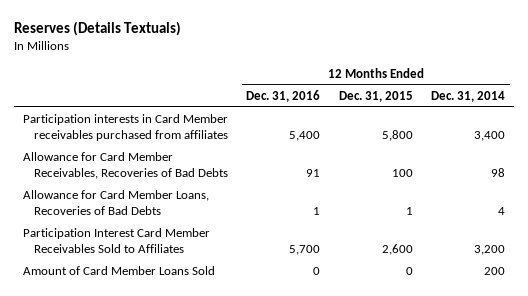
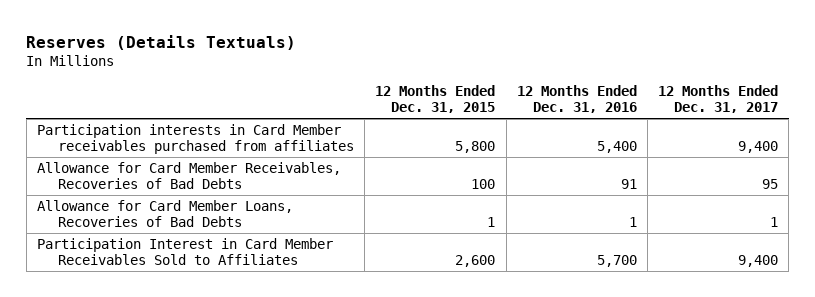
[430,90,505,102] Dec. 31, 2014 -> none
none -> [657,85,778,114] 12 Months Ended Dec. 31, 2017
[22,266,215,276] Amount of Card Member Loans Sold -> none
[22,228,210,253] Participation Interest Card Member Receivables Sold to Affiliates -> [37,238,334,266] Participation Interest in Card Member Receivables Sold to Affiliates

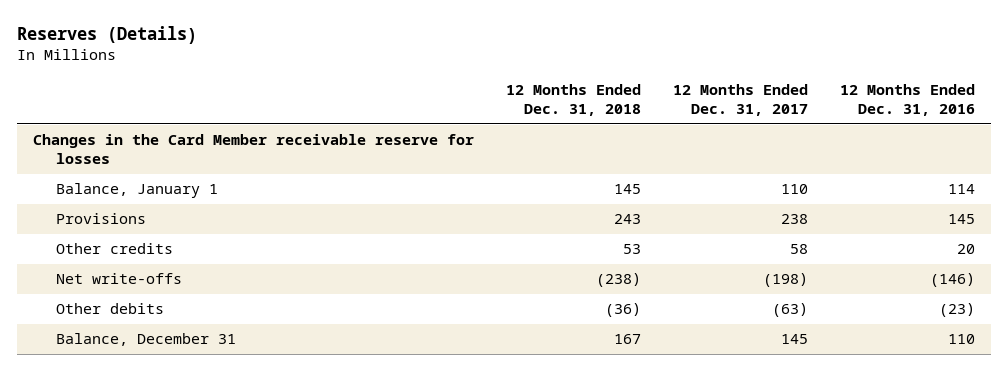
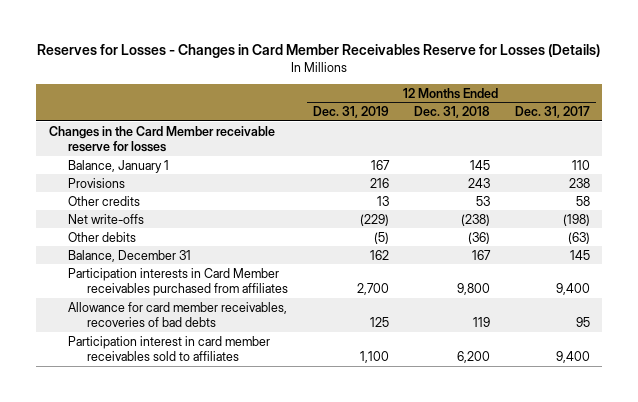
[17,26,198,45] Reserves (Details) -> [37,44,601,59] Reserves for Losses - Changes in Card Member Receivables Reserve for Losses (Details)
[839,84,975,117] 12 Months Ended Dec. 31, 2016 -> none
none -> [313,106,390,119] Dec. 31, 2019
none -> [67,267,289,297] Participation interests in Card Member receivables purchased from affiliates
none -> [67,301,287,328] Allowance for card member receivables, recoveries of bad debts
none -> [67,335,270,362] Participation interest in card member receivables sold to affiliates

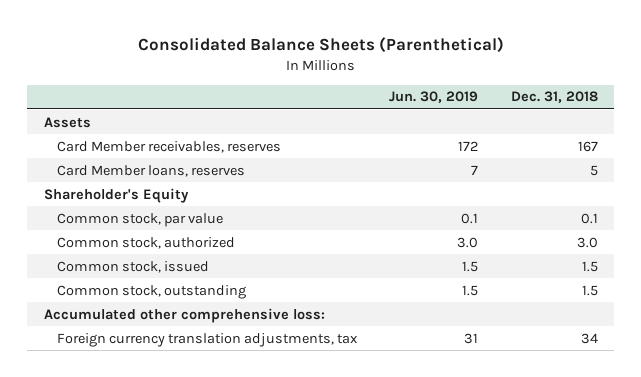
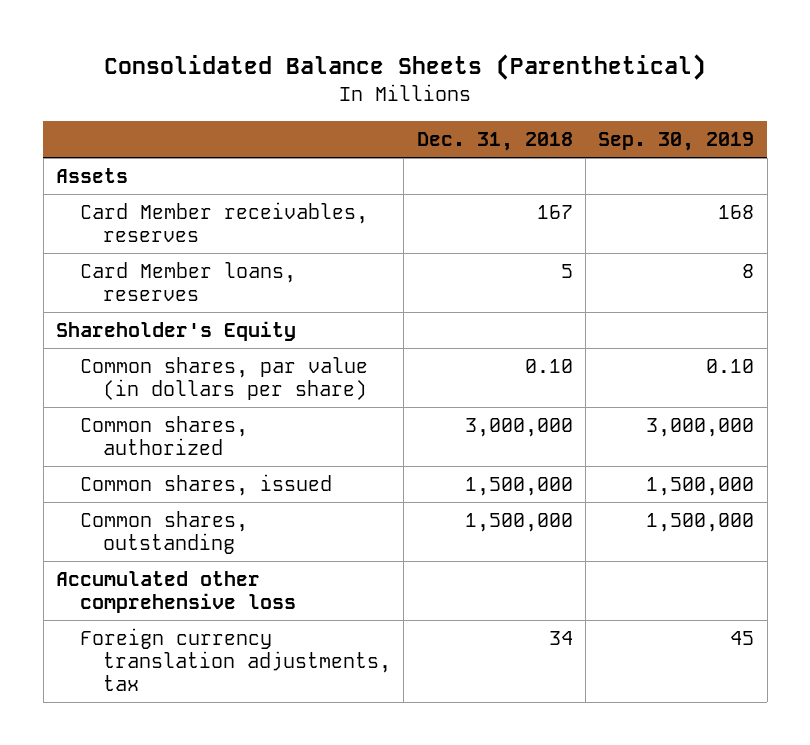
[389,91,479,104] Jun. 30, 2019 -> none
none -> [598,132,755,152] Sep. 30, 2019
[57,212,224,227] Common stock, par value -> [79,357,368,401] Common shares, par value (in dollars per share)
[580,212,598,224] 0.1 -> [524,359,573,374] 0.10
[57,236,236,249] Common stock, authorized -> [79,416,248,456] Common shares, authorized
[576,236,598,248] 3.0 -> [464,418,573,438] 3,000,000
[57,260,210,273] Common stock, issued -> [79,474,332,497] Common shares, issued
[581,260,598,272] 1.5 -> [464,477,573,497] 1,500,000
[57,284,247,299] Common stock, outstanding -> [79,511,248,555] Common shares, outstanding
[581,284,598,296] 1.5 -> [464,513,573,533] 1,500,000
[43,307,325,323] Accumulated other comprehensive loss: -> [55,571,296,614] Accumulated other comprehensive loss

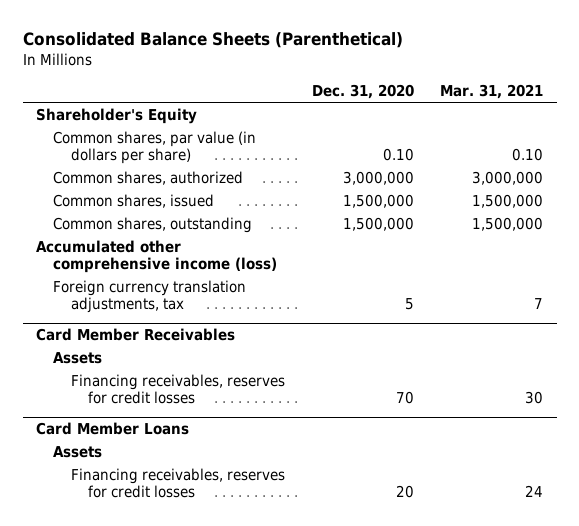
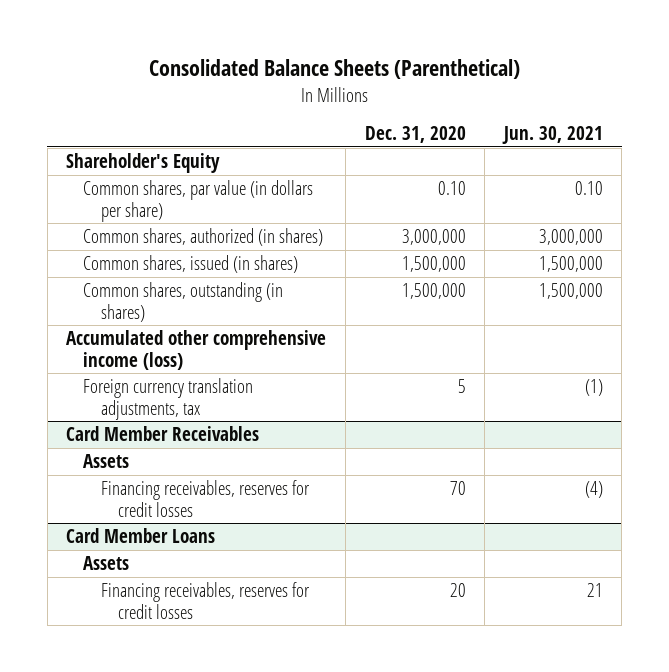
[440,84,544,100] Mar. 31, 2021 -> none
none -> [501,126,603,145] Jun. 30, 2021
[53,170,244,185] Common shares, authorized -> [83,227,324,246] Common shares, authorized (in shares)
[53,193,215,208] Common shares, issued -> [83,254,299,273] Common shares, issued (in shares)
[53,216,253,233] Common shares, outstanding -> [83,281,284,322] Common shares, outstanding (in shares)

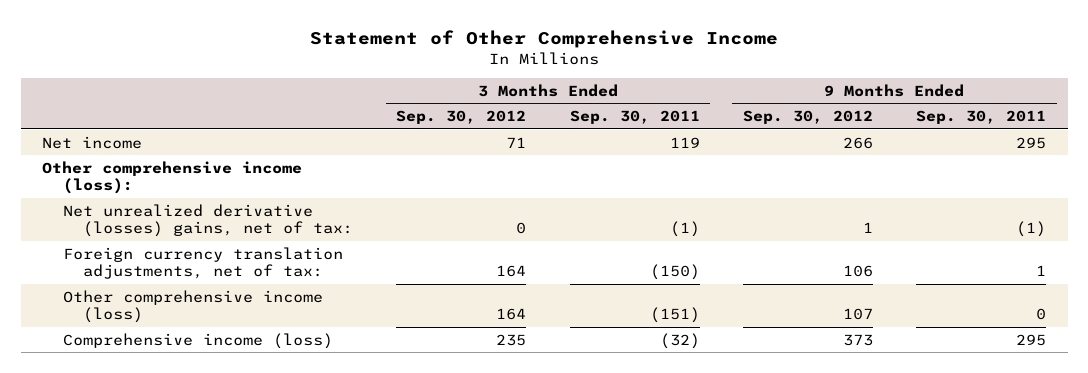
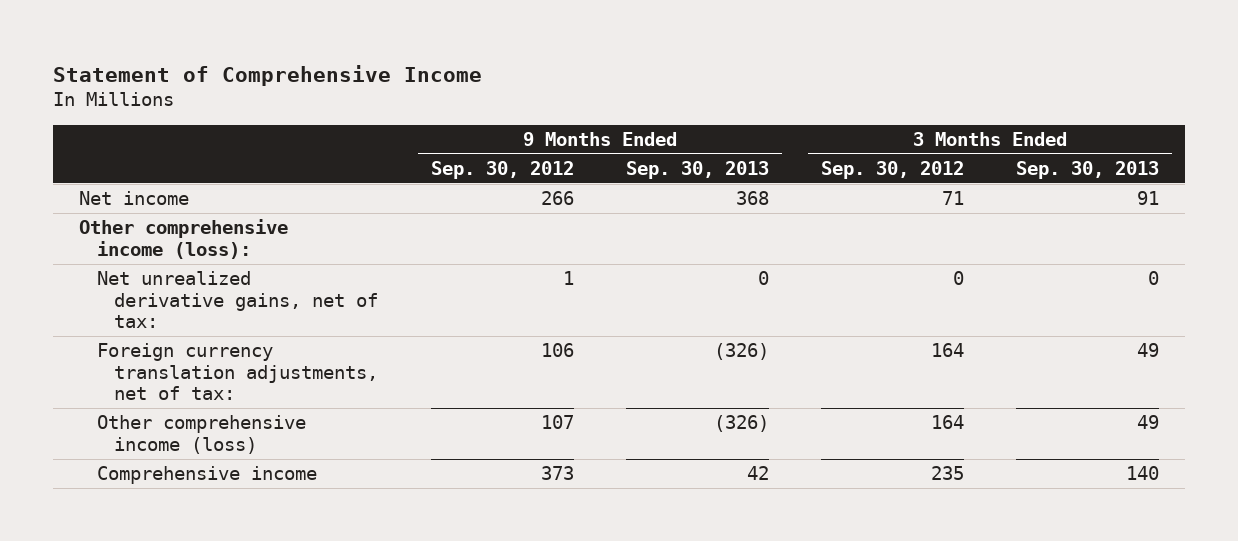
[310,29,779,48] Statement of Other Comprehensive Income -> [53,64,483,86] Statement of Comprehensive Income
[569,110,700,125] Sep. 30, 2011 -> none
[916,110,1047,125] Sep. 30, 2011 -> none
none -> [625,160,769,179] Sep. 30, 2013
none -> [1015,160,1159,179] Sep. 30, 2013
[62,203,354,238] Net unrealized derivative (losses) gains, net of tax: -> [96,271,379,329] Net unrealized derivative gains, net of tax:
[62,332,333,349] Comprehensive income (loss) -> [96,466,317,485] Comprehensive income

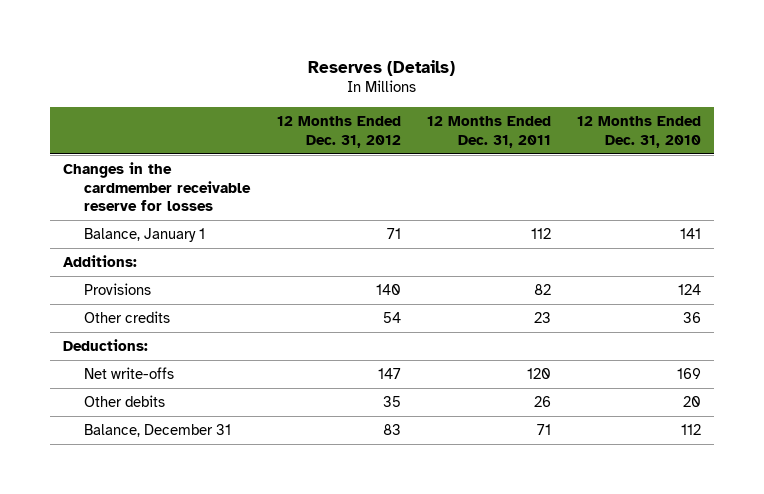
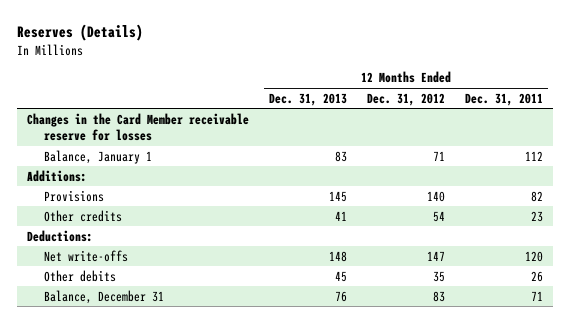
[576,116,701,148] 12 Months Ended Dec. 31, 2010 -> none
none -> [268,92,347,106] Dec. 31, 2013
[63,161,252,212] Changes in the cardmember receivable reserve for losses -> [27,112,250,142] Changes in the Card Member receivable reserve for losses

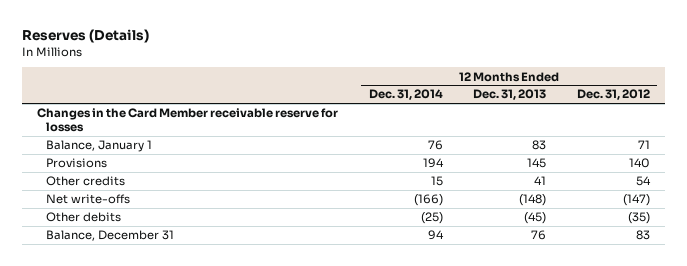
[464,92,543,106] Dec. 31, 2011 -> none
none -> [368,89,443,101] Dec. 31, 2014
[27,169,88,182] Additions: -> none
[27,229,94,242] Deductions: -> none
[328,250,347,262] 148 -> [519,194,547,207] (148)
[426,250,445,261] 147 -> [622,194,650,207] (147)
[334,270,347,282] 45 -> [524,212,547,225] (45)
[432,270,445,282] 35 -> [627,212,650,225] (35)

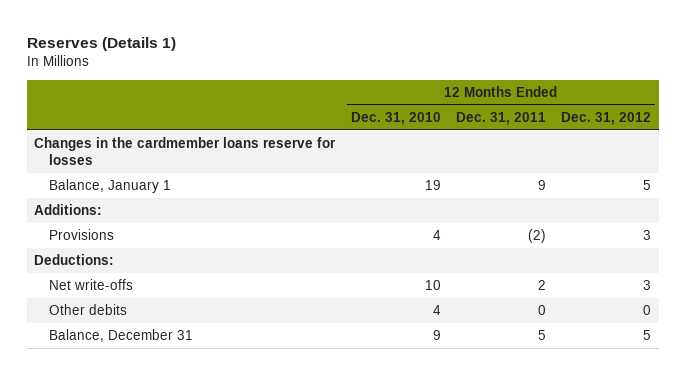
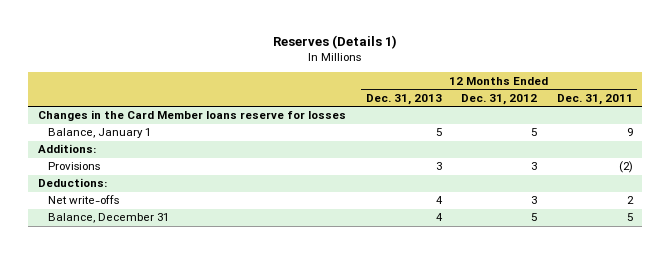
[350,111,441,125] Dec. 31, 2010 -> none
none -> [365,93,442,105] Dec. 31, 2013
[34,137,337,165] Changes in the cardmember loans reserve for losses -> [37,110,346,122] Changes in the Card Member loans reserve for losses
[48,304,127,316] Other debits -> none

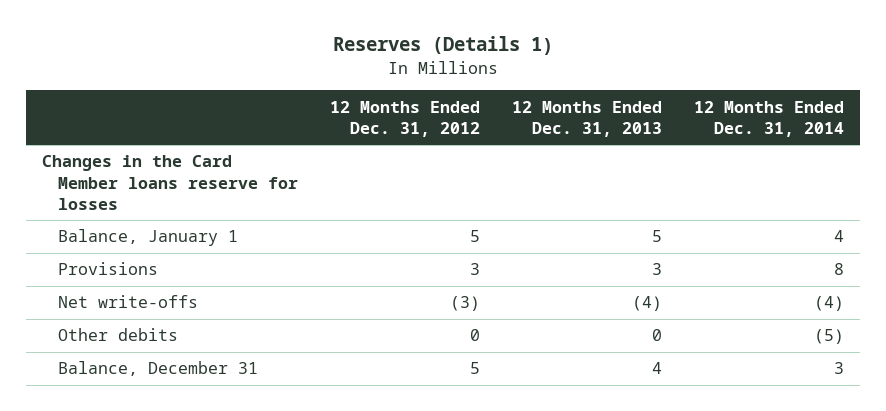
[556,93,633,105] Dec. 31, 2011 -> none
none -> [694,100,845,137] 12 Months Ended Dec. 31, 2014
[37,144,96,154] Additions: -> none
[37,178,107,188] Deductions: -> none
[435,196,443,205] 4 -> [632,296,663,312] (4)
[531,196,538,205] 3 -> [450,296,481,312] (3)
none -> [58,328,179,342] Other debits

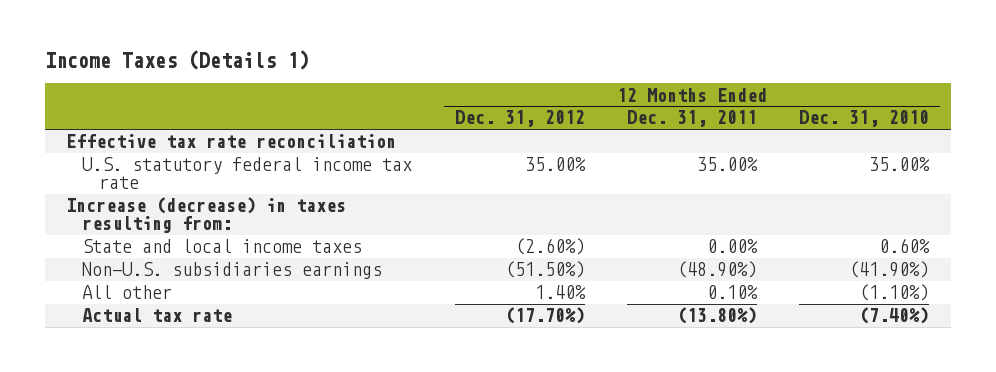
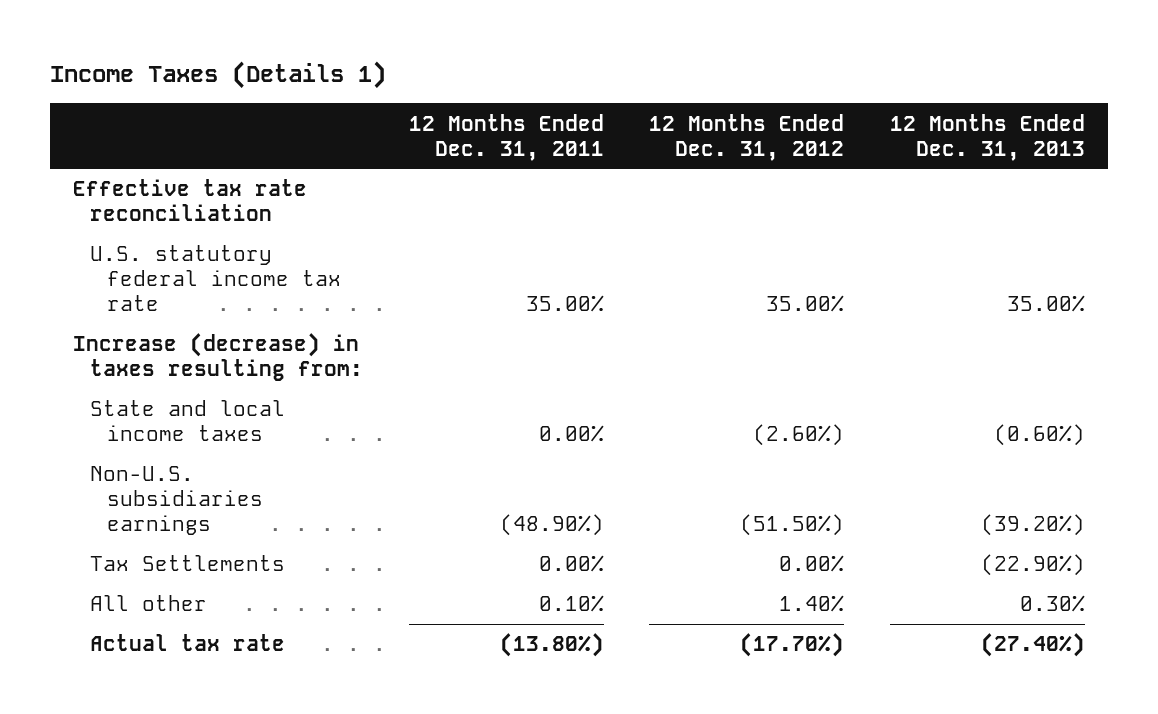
[799,110,930,128] Dec. 31, 2010 -> none
none -> [889,113,1085,161] 12 Months Ended Dec. 31, 2013
none -> [89,555,285,572] Tax Settlements

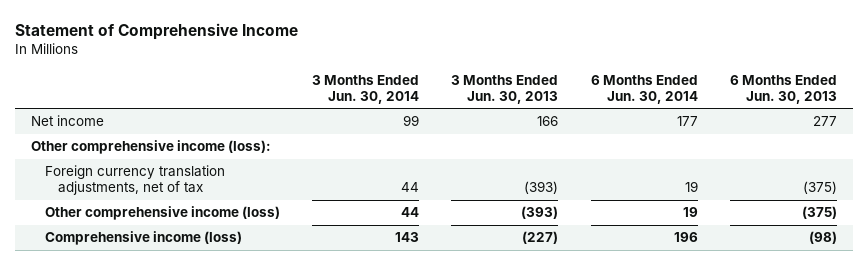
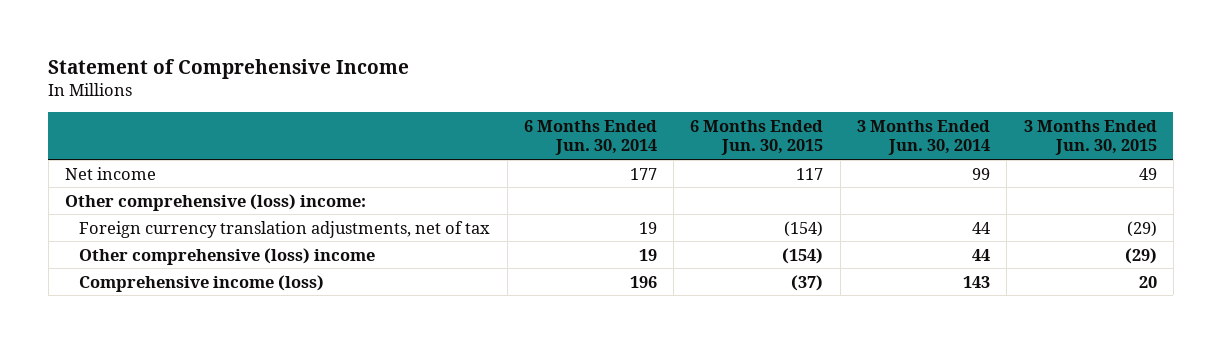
[451,74,559,104] 3 Months Ended Jun. 30, 2013 -> none
[729,74,837,104] 6 Months Ended Jun. 30, 2013 -> none
none -> [690,120,824,156] 6 Months Ended Jun. 30, 2015
none -> [1023,120,1157,156] 3 Months Ended Jun. 30, 2015
[31,140,272,155] Other comprehensive income (loss): -> [65,193,367,211] Other comprehensive (loss) income:
[44,206,280,221] Other comprehensive income (loss) -> [79,247,376,265] Other comprehensive (loss) income

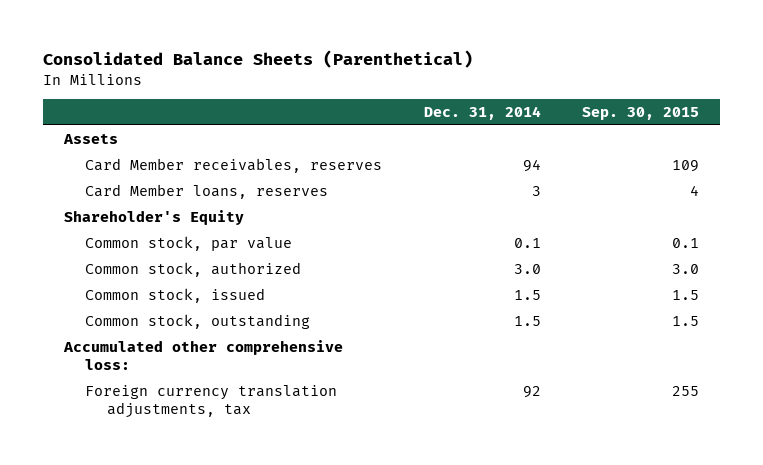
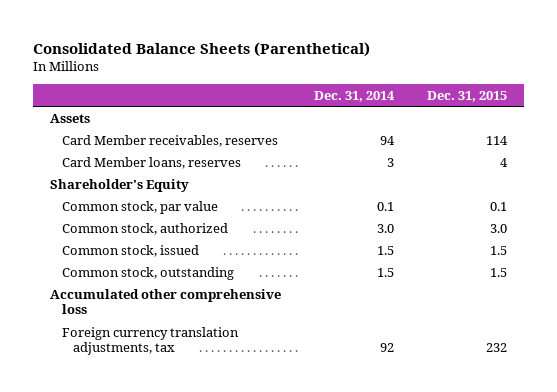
[581,106,699,120] Sep. 30, 2015 -> none
none -> [427,90,508,102] Dec. 31, 2015
[62,339,343,371] Accumulated other comprehensive loss: -> [50,288,282,315] Accumulated other comprehensive loss

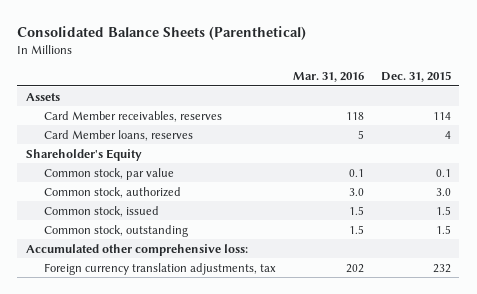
[314,90,396,102] Dec. 31, 2014 -> none
none -> [293,72,365,83] Mar. 31, 2016
[50,288,282,315] Accumulated other comprehensive loss -> [25,243,248,256] Accumulated other comprehensive loss:

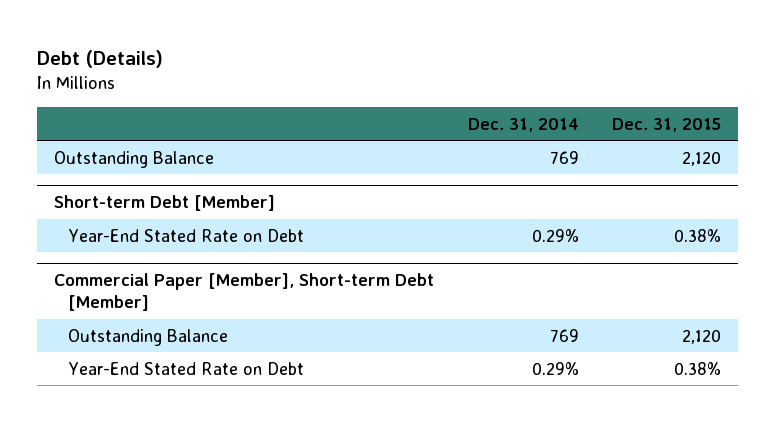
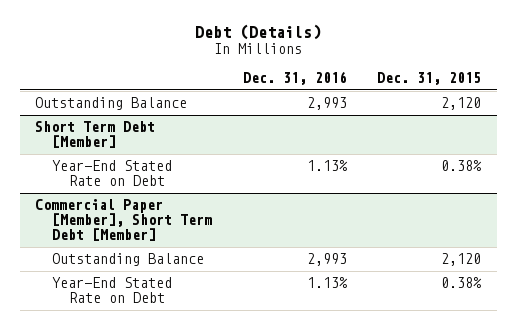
[467,117,579,132] Dec. 31, 2014 -> none
none -> [242,71,347,86] Dec. 31, 2016
[54,194,276,211] Short-term Debt [Member] -> [34,121,155,149] Short Term Debt [Member]
[54,272,435,312] Commercial Paper [Member], Short-term Debt [Member] -> [34,199,212,242] Commercial Paper [Member], Short Term Debt [Member]

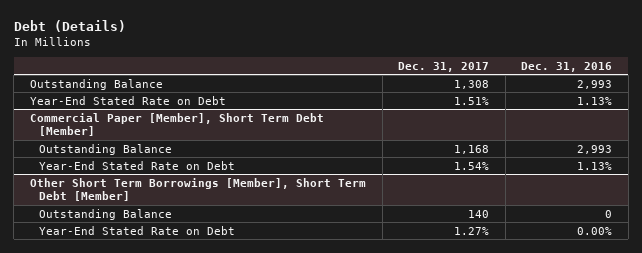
[377,72,482,86] Dec. 31, 2015 -> none
none -> [398,61,490,72] Dec. 31, 2017
[34,121,155,149] Short Term Debt [Member] -> none
none -> [29,177,366,202] Other Short Term Borrowings [Member], Short Term Debt [Member]
none -> [38,208,172,220] Outstanding Balance
none -> [38,225,235,235] Year-End Stated Rate on Debt

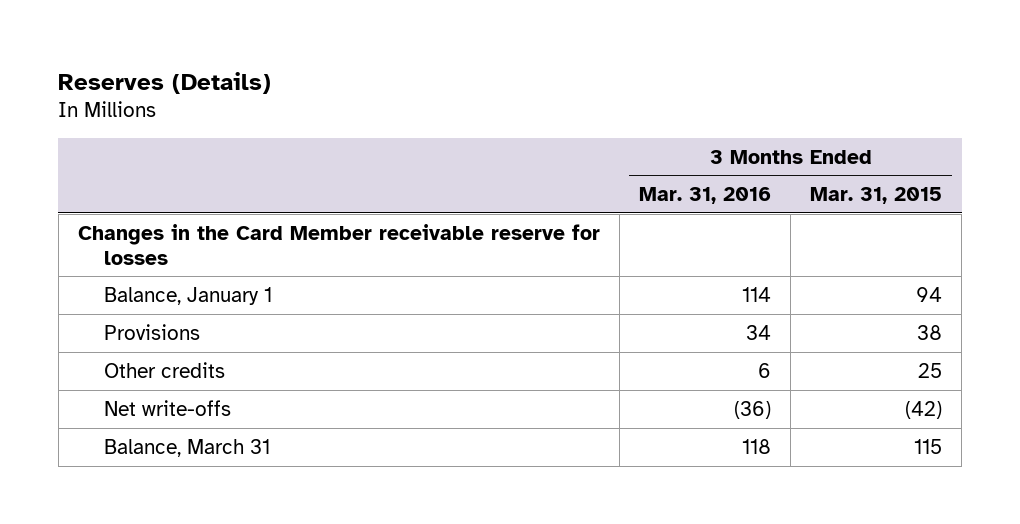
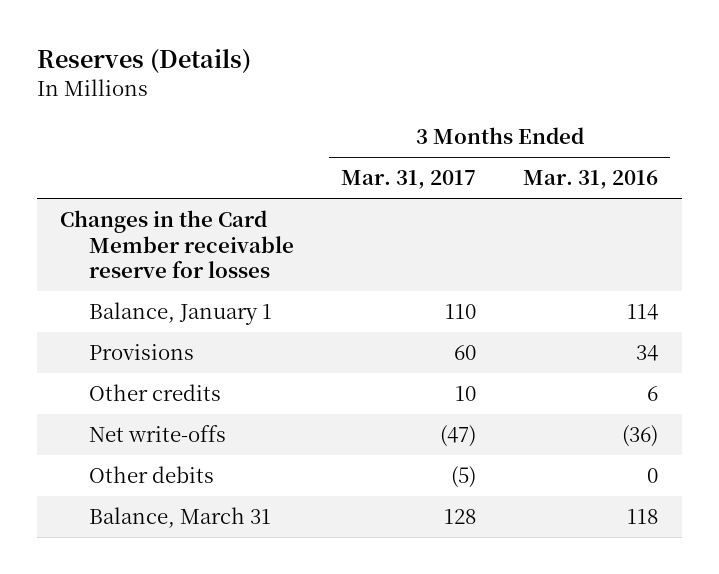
[810,187,943,205] Mar. 31, 2015 -> none
none -> [340,169,476,189] Mar. 31, 2017
none -> [88,465,214,483] Other debits

